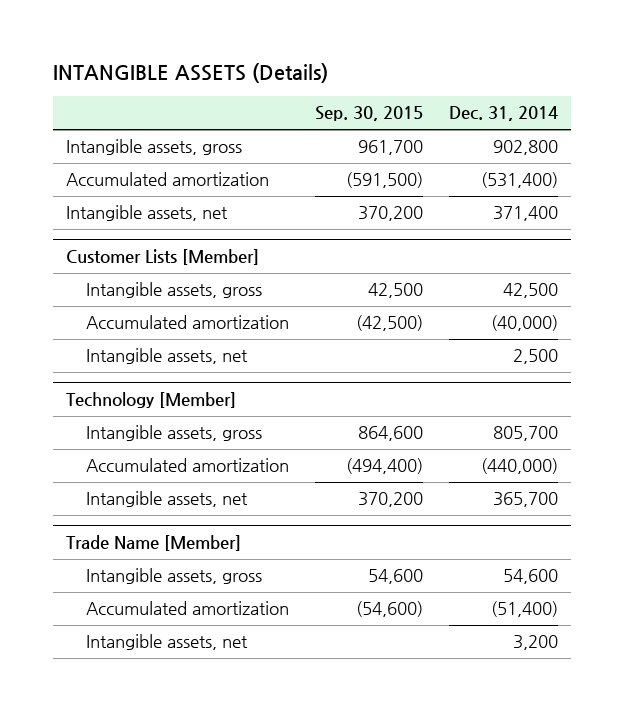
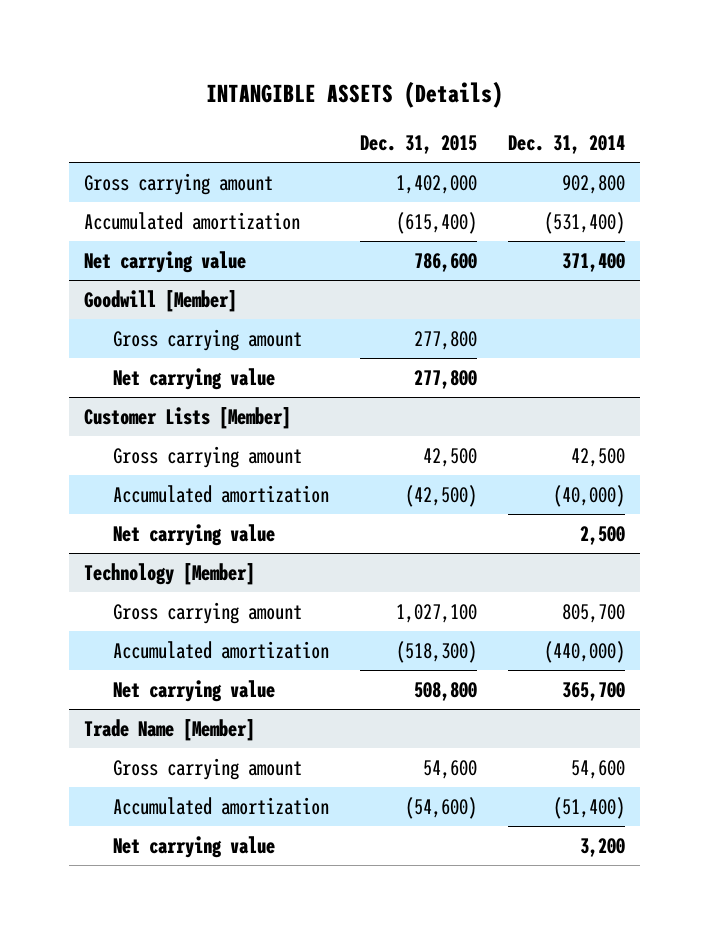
[315,106,424,122] Sep. 30, 2015 -> none
none -> [360,135,478,155] Dec. 31, 2015
[65,139,242,156] Intangible assets, gross -> [84,173,274,196] Gross carrying amount
[65,205,228,222] Intangible assets, net -> [84,251,247,274] Net carrying value
none -> [84,290,238,313] Goodwill [Member]
none -> [113,329,303,352] Gross carrying amount
none -> [113,368,276,391] Net carrying value
[85,282,262,299] Intangible assets, gross -> [113,446,303,469] Gross carrying amount
[85,348,248,365] Intangible assets, net -> [113,524,276,547] Net carrying value
[85,425,262,442] Intangible assets, gross -> [113,602,303,625] Gross carrying amount
[85,491,248,508] Intangible assets, net -> [113,680,276,703] Net carrying value
[85,568,262,585] Intangible assets, gross -> [113,758,303,781] Gross carrying amount
[85,634,248,651] Intangible assets, net -> [113,836,276,859] Net carrying value

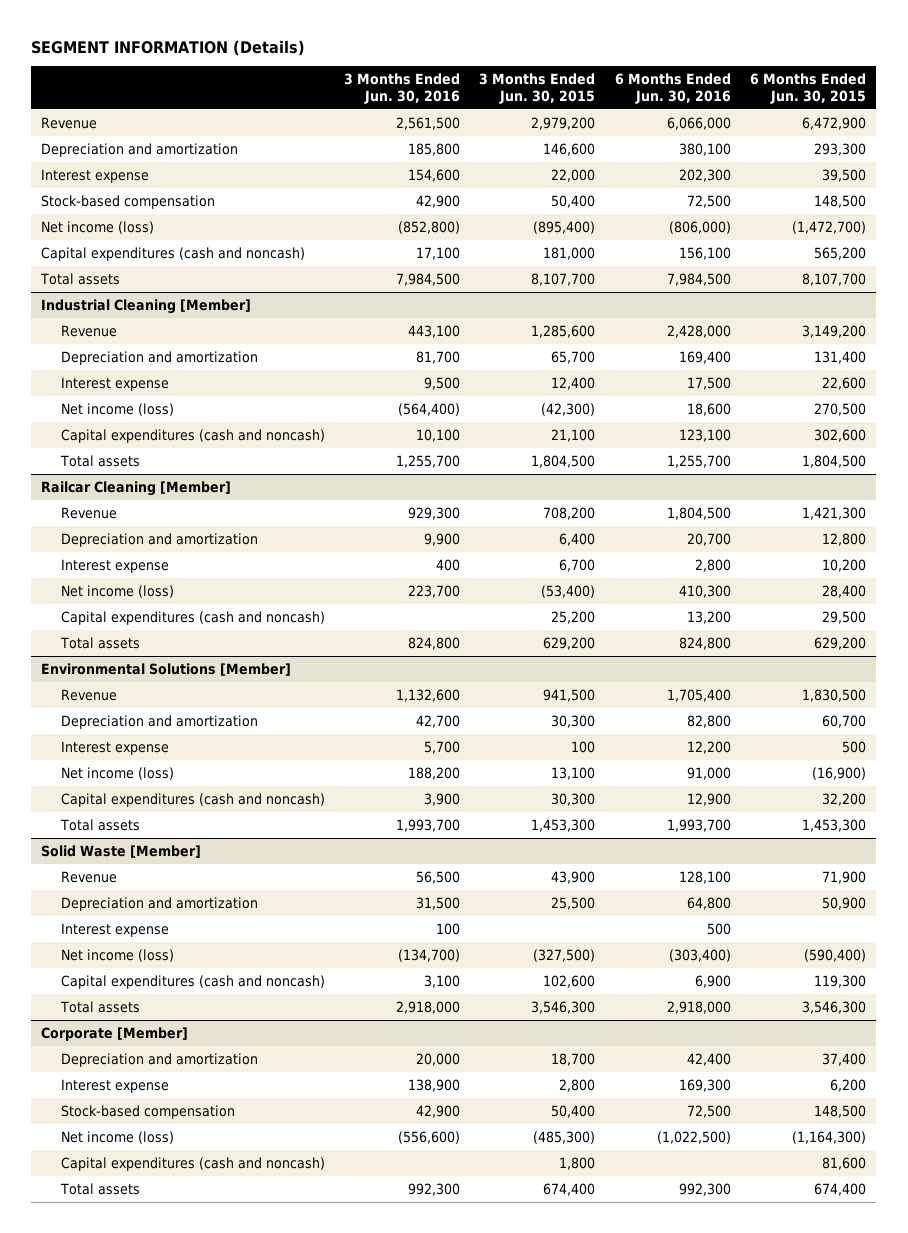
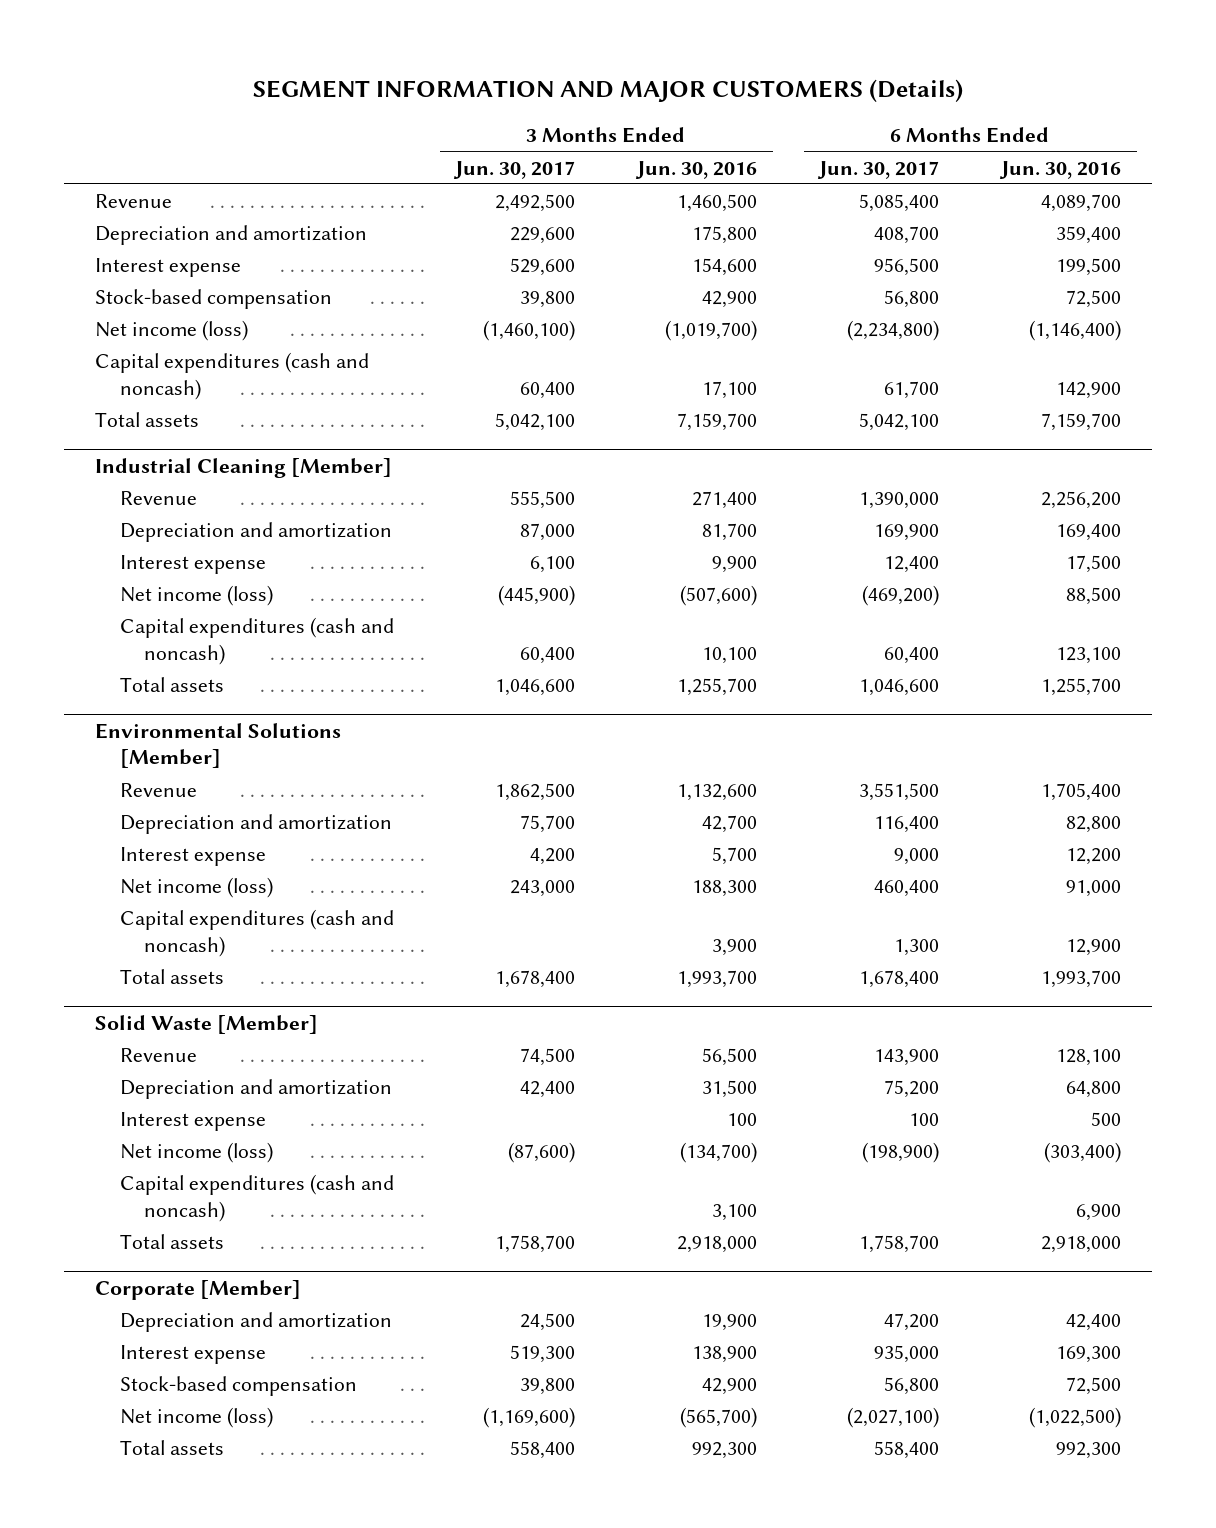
[31,39,306,56] SEGMENT INFORMATION (Details) -> [253,79,964,103] SEGMENT INFORMATION AND MAJOR CUSTOMERS (Details)
[479,73,596,104] 3 Months Ended Jun. 30, 2015 -> none
[750,73,867,104] 6 Months Ended Jun. 30, 2015 -> none
none -> [453,160,576,179] Jun. 30, 2017
none -> [817,160,940,179] Jun. 30, 2017
[395,117,460,131] 2,561,500 -> [677,194,758,213] 1,460,500
[666,117,731,131] 6,066,000 -> [1041,194,1122,213] 4,089,700
[407,143,460,157] 185,800 -> [692,226,758,245] 175,800
[678,143,731,157] 380,100 -> [1056,226,1122,245] 359,400
[678,169,731,183] 202,300 -> [1056,258,1122,277] 199,500
[397,221,460,235] (852,800) -> [665,320,758,342] (1,019,700)
[668,221,731,235] (806,000) -> [1029,320,1122,342] (1,146,400)
[678,247,731,261] 156,100 -> [1056,381,1122,399] 142,900
[395,273,460,287] 7,984,500 -> [677,413,758,432] 7,159,700
[666,273,731,287] 7,984,500 -> [1041,413,1122,432] 7,159,700
[407,325,460,339] 443,100 -> [692,491,758,510] 271,400
[666,325,731,339] 2,428,000 -> [1041,491,1122,510] 2,256,200
[423,377,460,391] 9,500 -> [712,556,758,574] 9,900
[397,403,460,417] (564,400) -> [680,585,758,607] (507,600)
[686,403,731,417] 18,600 -> [1066,587,1122,606] 88,500
[41,481,232,497] Railcar Cleaning [Member] -> none
[60,507,117,520] Revenue -> none
[60,533,258,548] Depreciation and amortization -> none
[60,559,169,574] Interest expense -> none
[60,585,174,599] Net income (loss) -> none
[60,611,325,626] Capital expenditures (cash and noncash) -> none
[59,637,140,650] Total assets -> none
[407,767,460,781] 188,200 -> [692,880,758,898] 188,300
[415,1053,460,1067] 20,000 -> [702,1314,758,1332] 19,900
[60,1157,325,1172] Capital expenditures (cash and noncash) -> none
[397,1131,460,1145] (556,600) -> [680,1407,758,1429] (565,700)

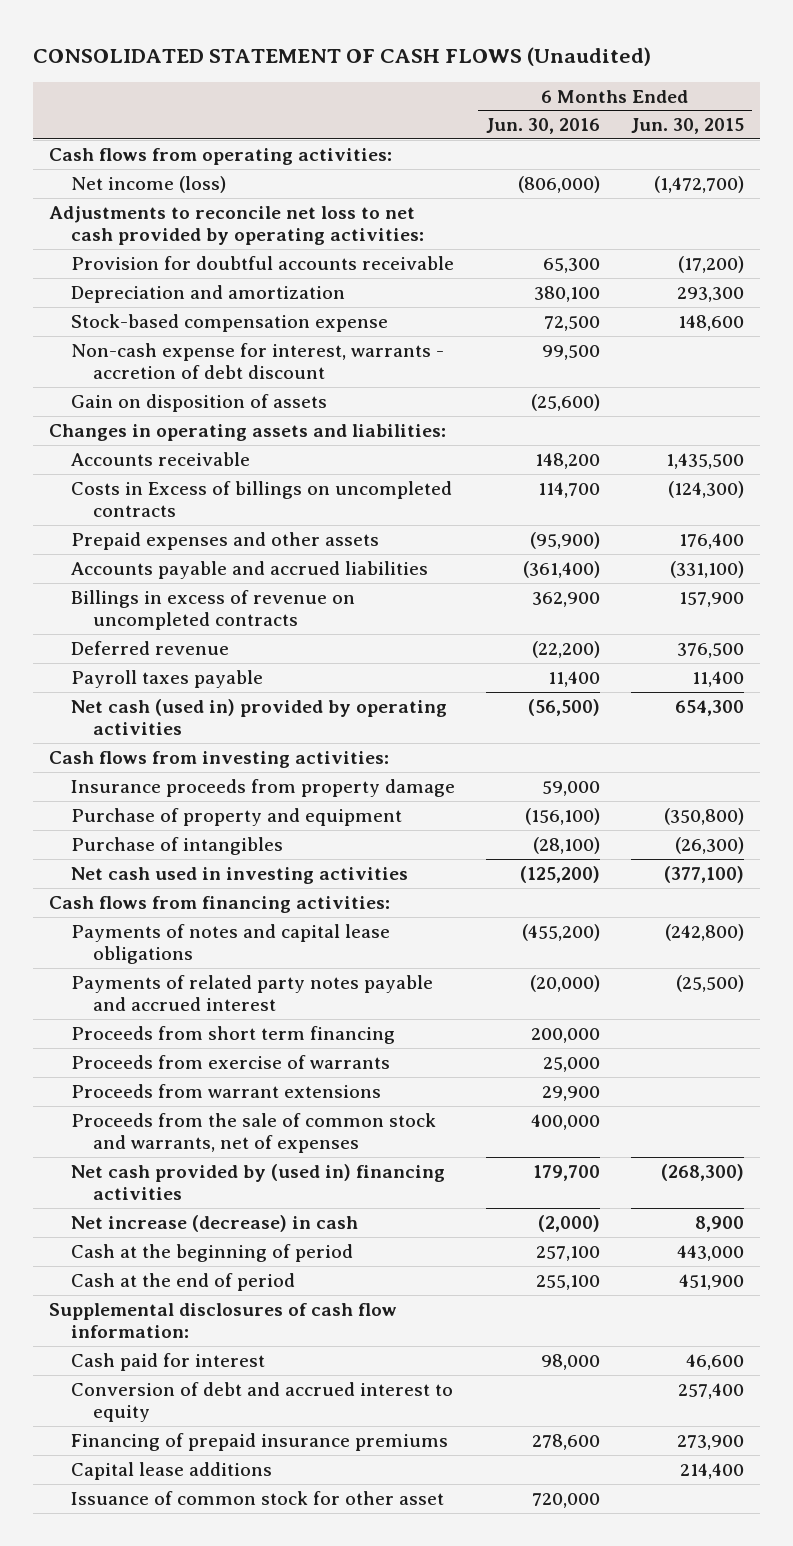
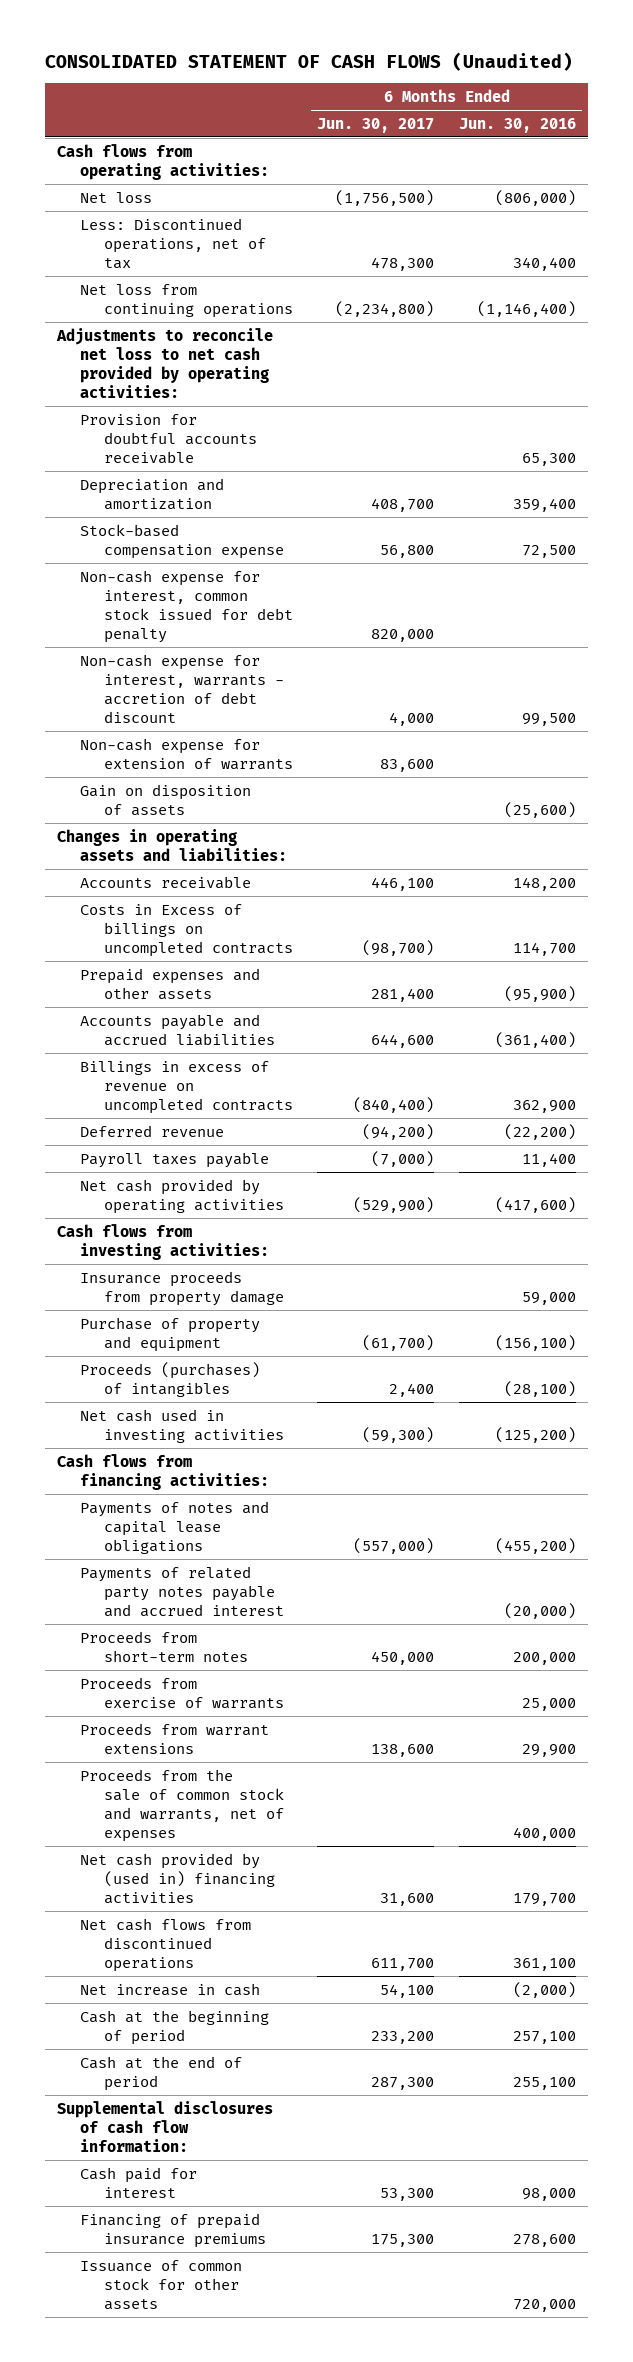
[631,118,745,135] Jun. 30, 2015 -> none
none -> [317,117,435,133] Jun. 30, 2017
[70,175,226,193] Net income (loss) -> [80,191,153,203] Net loss
none -> [80,217,266,269] Less: Discontinued operations, net of tax
none -> [80,283,293,318] Net loss from continuing operations
[533,285,600,302] 380,100 -> [512,497,576,512] 359,400
none -> [80,569,293,643] Non-cash expense for interest, common stock issued for debt penalty
none -> [80,737,293,770] Non-cash expense for extension of warrants
[70,698,447,736] Net cash (used in) provided by operating activities -> [80,1178,284,1214] Net cash provided by operating activities
[527,698,600,716] (56,500) -> [494,1196,576,1213] (417,600)
[70,836,283,855] Purchase of intangibles -> [80,1361,261,1397] Proceeds (purchases) of intangibles
[70,1025,395,1044] Proceeds from short term financing -> [80,1630,248,1662] Proceeds from short-term notes
none -> [80,1917,252,1972] Net cash flows from discontinued operations
[70,1214,358,1232] Net increase (decrease) in cash -> [80,1982,261,1996] Net increase in cash
[70,1381,453,1423] Conversion of debt and accrued interest to equity -> none
[70,1461,272,1480] Capital lease additions -> none
[70,1490,444,1505] Issuance of common stock for other asset -> [80,2259,243,2310] Issuance of common stock for other assets

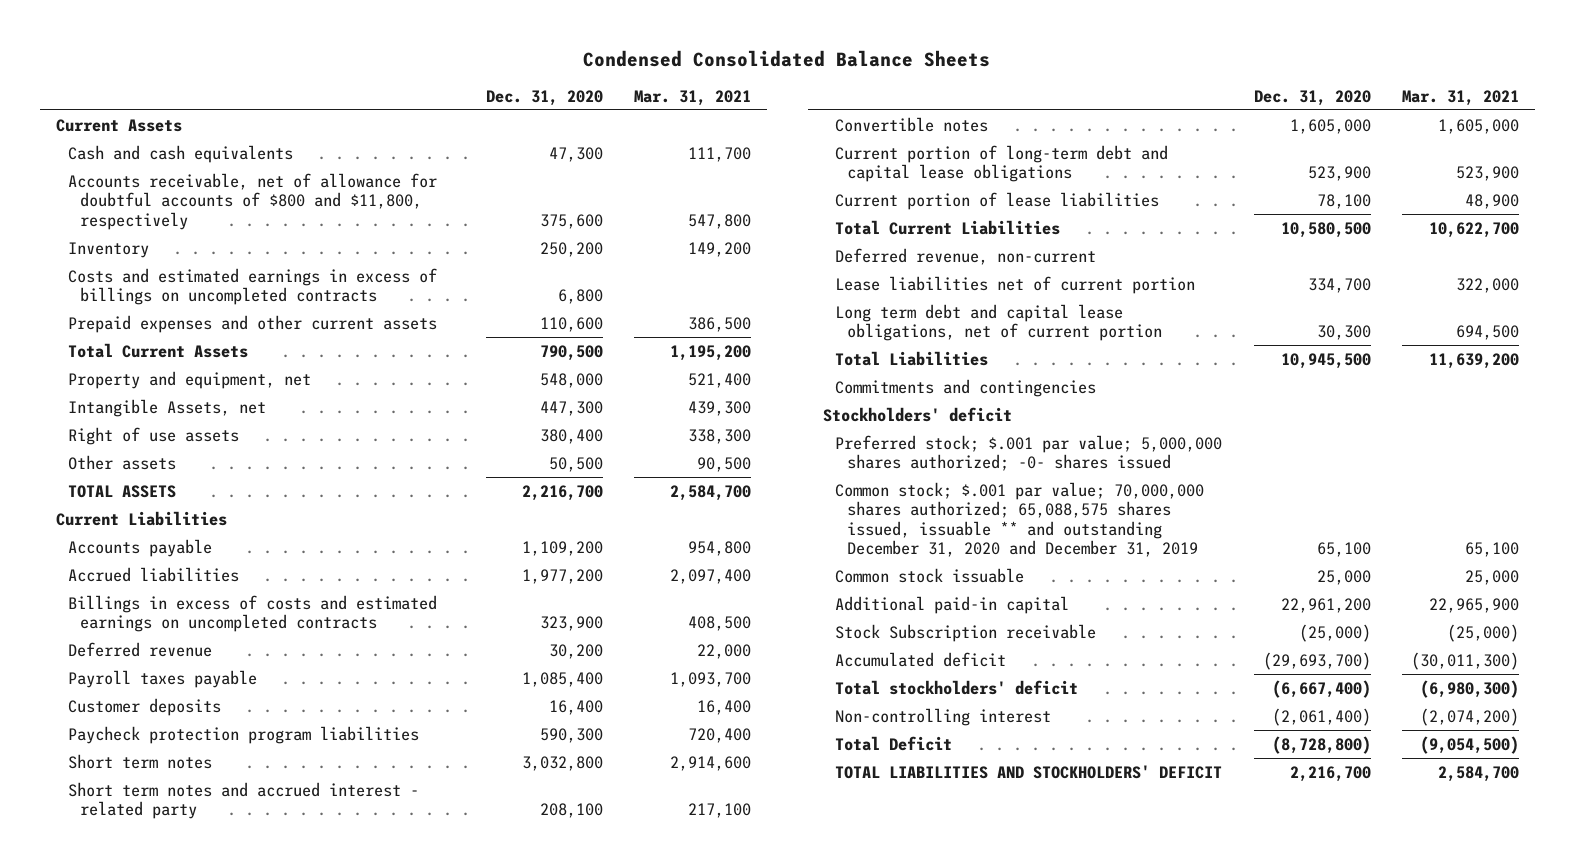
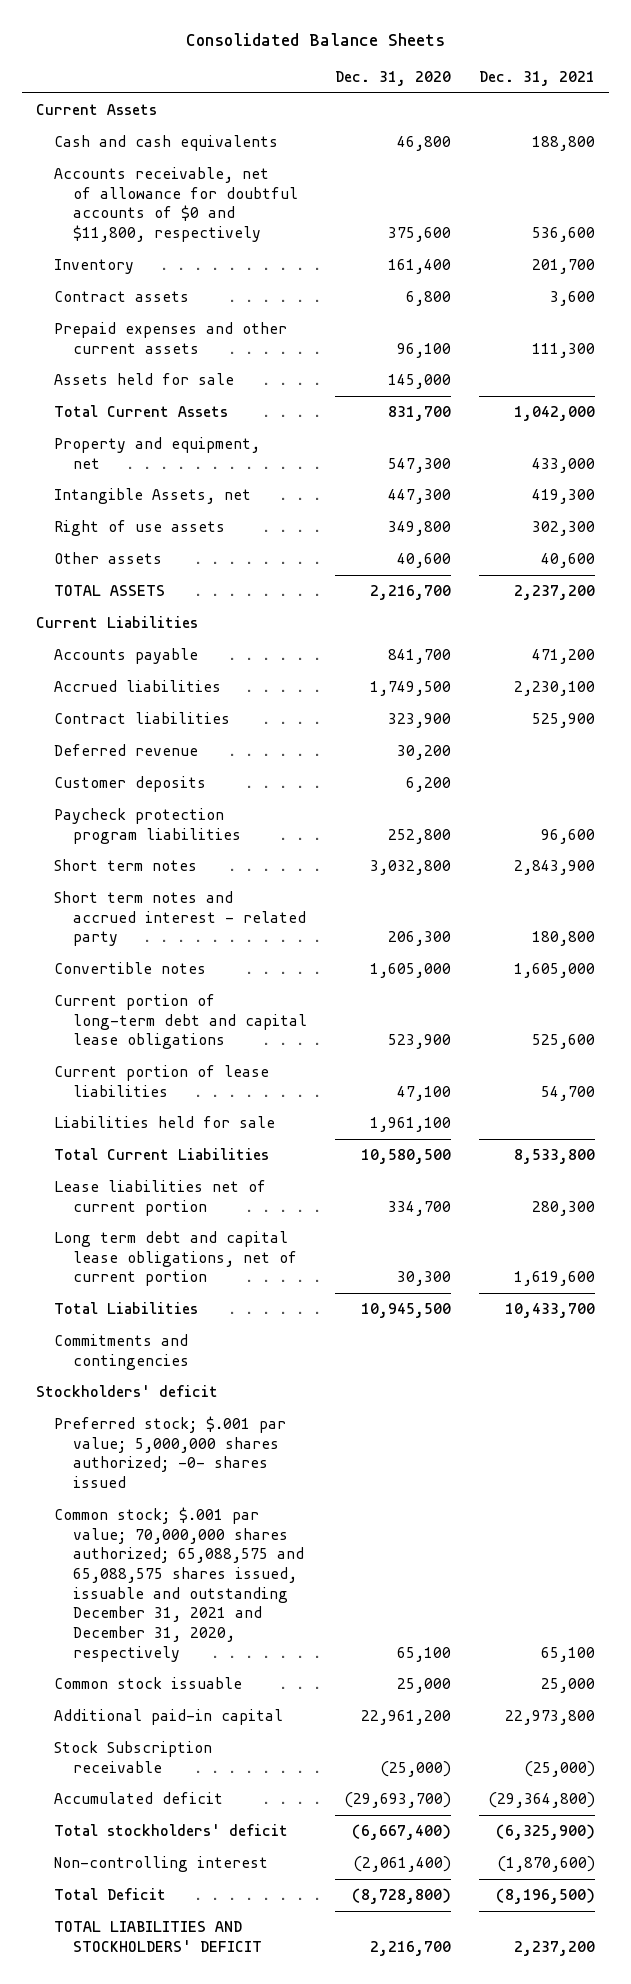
[583,49,991,67] Condensed Consolidated Balance Sheets -> [185,32,445,46] Consolidated Balance Sheets
[634,89,752,106] Mar. 31, 2021 -> none
none -> [479,71,596,87] Dec. 31, 2021
[549,146,604,162] 47,300 -> [396,136,451,152] 46,800
[67,172,437,230] Accounts receivable, net of allowance for doubtful accounts of $800 and $11,800, respectively -> [54,167,298,243] Accounts receivable, net of allowance for doubtful accounts of $0 and $11,800, respectively
[540,241,604,257] 250,200 -> [387,259,451,275] 161,400
[67,267,437,306] Costs and estimated earnings in excess of billings on uncompleted contracts -> [54,291,190,303] Contract assets
[540,316,604,332] 110,600 -> [396,342,451,358] 96,100
none -> [54,373,235,386] Assets held for sale
[540,344,604,361] 790,500 -> [387,406,451,422] 831,700
[540,372,604,388] 548,000 -> [387,457,451,473] 547,300
[540,428,604,444] 380,400 -> [387,521,451,537] 349,800
[549,456,604,472] 50,500 -> [396,553,451,569] 40,600
[522,540,604,556] 1,109,200 -> [387,649,451,665] 841,700
[522,568,604,584] 1,977,200 -> [369,681,451,697] 1,749,500
[67,594,437,633] Billings in excess of costs and estimated earnings on uncompleted contracts -> [54,712,231,725] Contract liabilities
[67,669,257,688] Payroll taxes payable -> none
[549,699,604,715] 16,400 -> [405,777,451,793] 6,200
[540,727,604,743] 590,300 -> [387,828,451,844] 252,800
[540,803,604,819] 208,100 -> [387,931,451,947] 206,300
[1316,193,1371,209] 78,100 -> [396,1085,451,1101] 47,100
none -> [54,1116,276,1129] Liabilities held for sale
[835,247,1097,265] Deferred revenue, non-current -> none
[835,481,1205,558] Common stock; $.001 par value; 70,000,000 shares authorized; 65,088,575 shares issued, issuable ** and outstanding December 31, 2020 and December 31, 2019 -> [54,1507,304,1662] Common stock; $.001 par value; 70,000,000 shares authorized; 65,088,575 and 65,088,575 shares issued, issuable and outstanding December 31, 2021 and December 31, 2020, respectively

